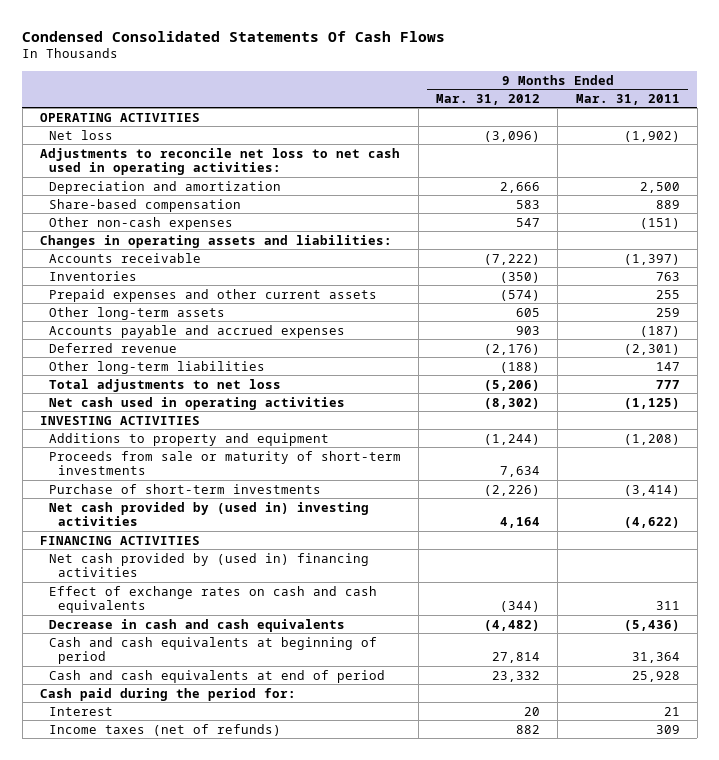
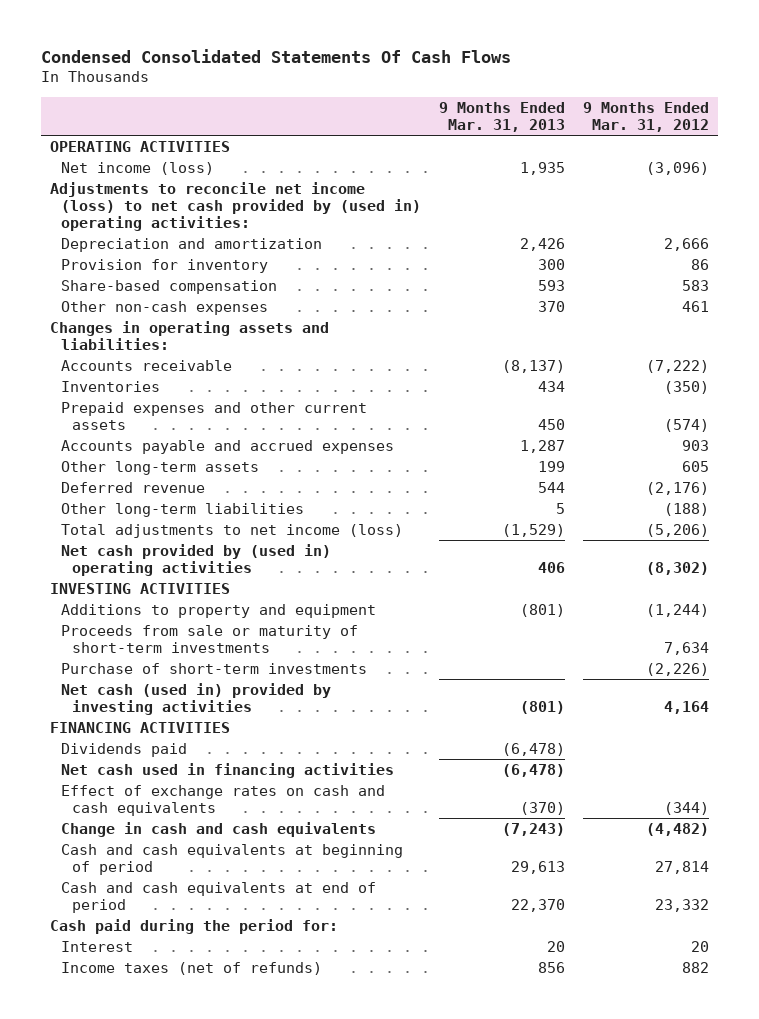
[575,93,680,105] Mar. 31, 2011 -> none
none -> [438,101,565,132] 9 Months Ended Mar. 31, 2013
[48,129,113,140] Net loss -> [60,161,214,175] Net income (loss)
[39,147,400,176] Adjustments to reconcile net loss to net cash used in operating activities: -> [49,181,421,232] Adjustments to reconcile net income (loss) to net cash provided by (used in) operating activities:
none -> [60,258,268,273] Provision for inventory
[516,217,541,227] 547 -> [681,300,709,312] 461
[48,306,225,320] Other long-term assets -> [60,460,259,475] Other long-term assets
[48,378,281,392] Total adjustments to net loss -> [60,523,403,538] Total adjustments to net income (loss)
[48,396,345,410] Net cash used in operating activities -> [60,543,331,576] Net cash provided by (used in) operating activities
[48,501,369,527] Net cash provided by (used in) investing activities -> [60,682,331,715] Net cash (used in) provided by investing activities
none -> [60,742,187,757] Dividends paid
[48,552,369,578] Net cash provided by (used in) financing activities -> [60,762,394,778] Net cash used in financing activities
[48,618,345,632] Decrease in cash and cash equivalents -> [60,821,376,837] Change in cash and cash equivalents

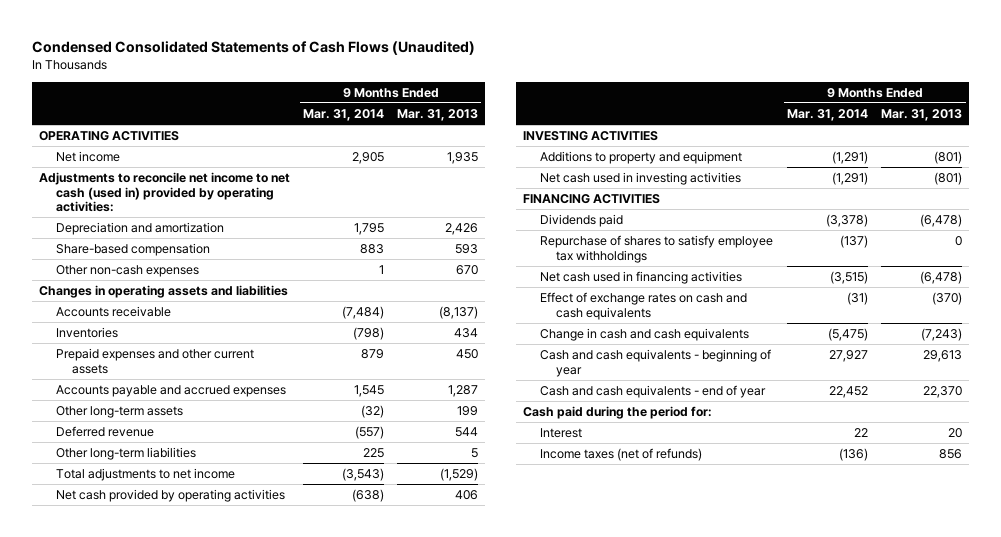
[40,49,511,64] Condensed Consolidated Statements Of Cash Flows -> [32,40,476,55] Condensed Consolidated Statements of Cash Flows (Unaudited)
[582,101,709,132] 9 Months Ended Mar. 31, 2012 -> none
none -> [302,109,384,122] Mar. 31, 2014
[60,161,214,175] Net income (loss) -> [55,151,120,163] Net income
[49,181,421,232] Adjustments to reconcile net income (loss) to net cash provided by (used in) operating activities: -> [38,172,290,213] Adjustments to reconcile net income to net cash (used in) provided by operating activities:
[60,258,268,273] Provision for inventory -> none
[537,300,565,312] 370 -> [456,265,479,276] 670
[49,320,329,350] Changes in operating assets and liabilities: -> [38,285,288,299] Changes in operating assets and liabilities
[60,523,403,538] Total adjustments to net income (loss) -> [55,468,235,482] Total adjustments to net income
[60,543,331,576] Net cash provided by (used in) operating activities -> [55,489,285,503] Net cash provided by operating activities
[60,624,358,653] Proceeds from sale or maturity of short-term investments -> none
[60,662,367,674] Purchase of short-term investments -> none
[60,682,331,715] Net cash (used in) provided by investing activities -> [539,172,741,186] Net cash used in investing activities
none -> [539,235,773,263] Repurchase of shares to satisfy employee tax withholdings
[60,843,403,875] Cash and cash equivalents at beginning of period -> [539,349,771,377] Cash and cash equivalents - beginning of year
[60,881,376,913] Cash and cash equivalents at end of period -> [539,385,766,399] Cash and cash equivalents - end of year

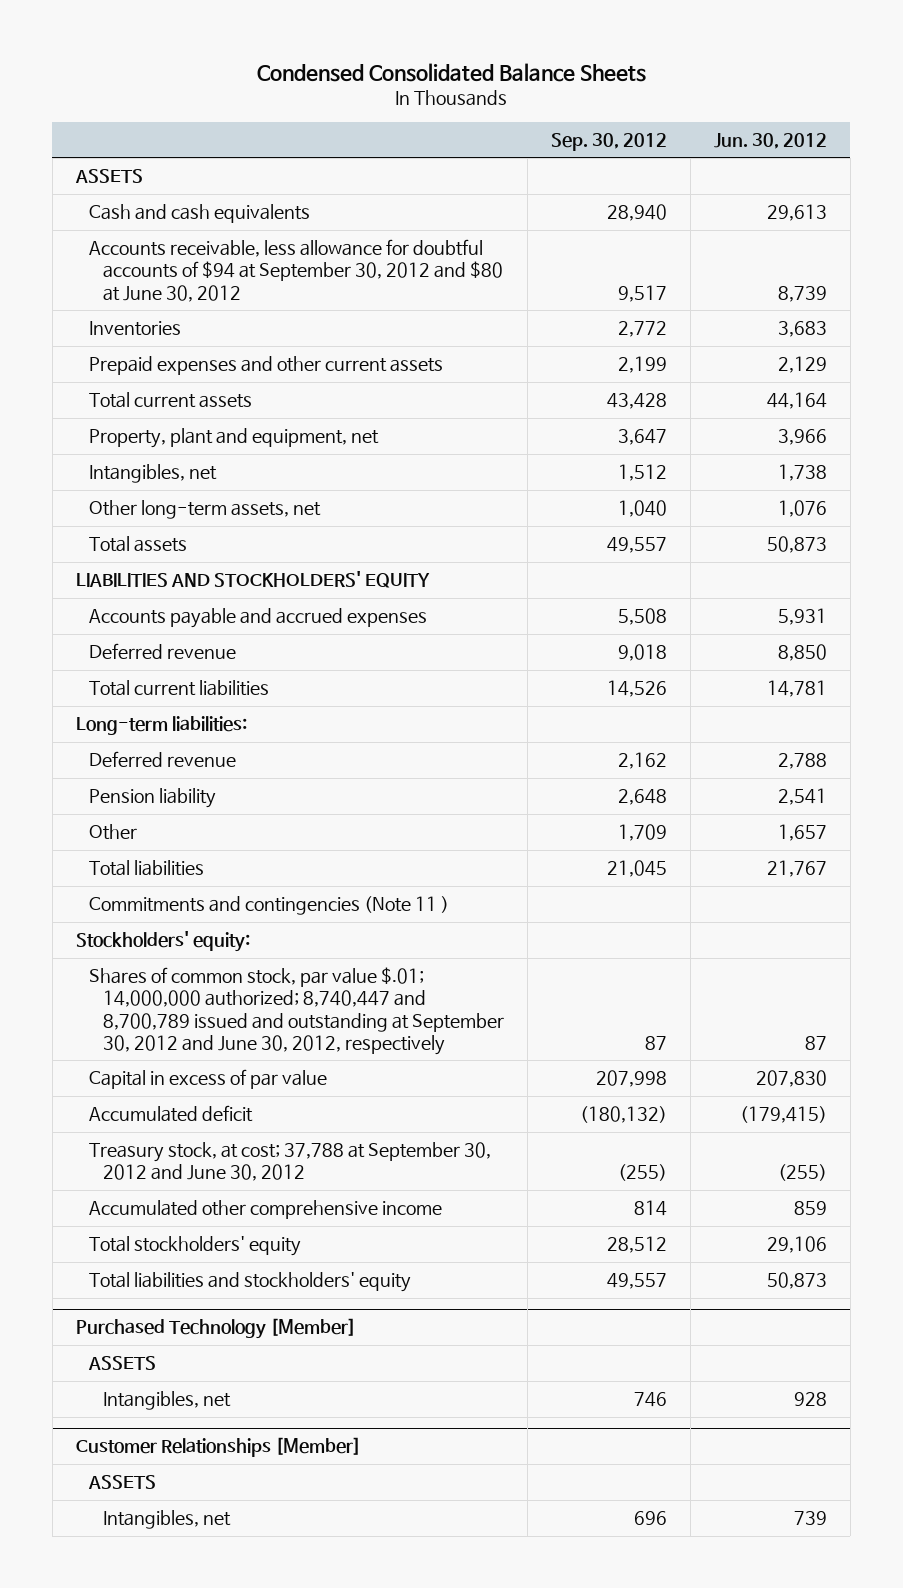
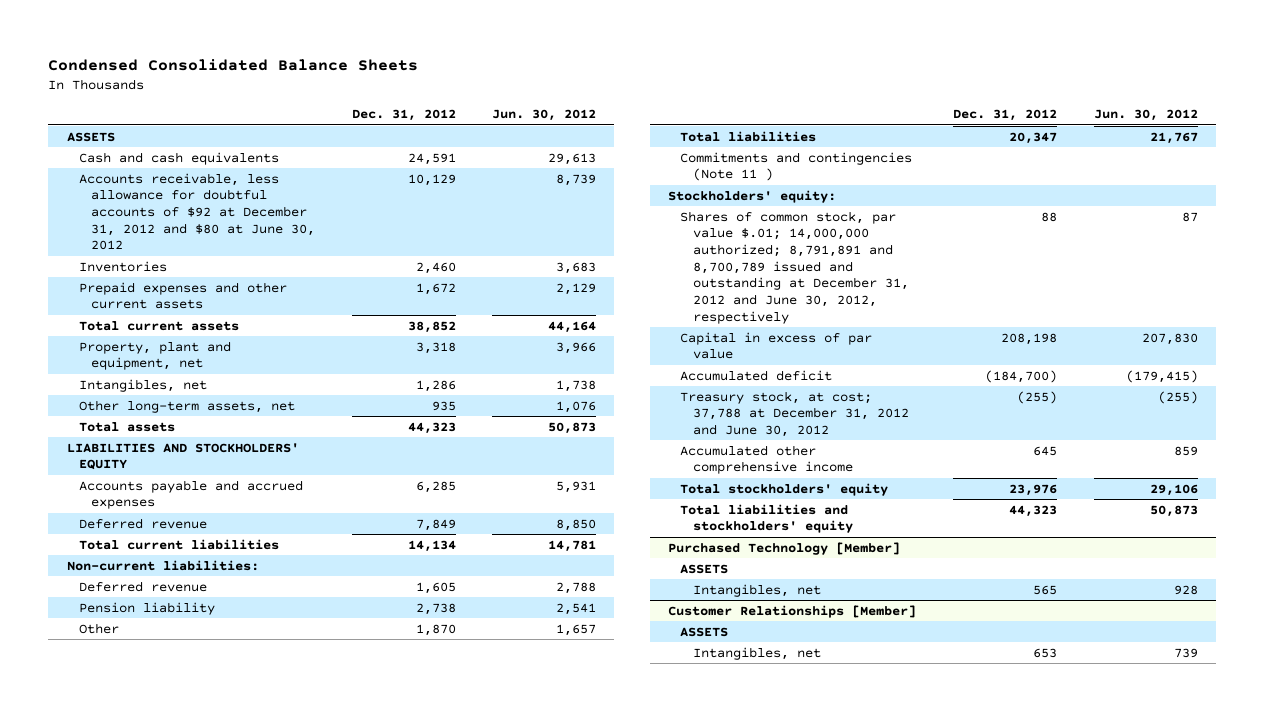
[550,132,667,151] Sep. 30, 2012 -> none
none -> [351,109,456,122] Dec. 31, 2012
[89,239,503,302] Accounts receivable, less allowance for doubtful accounts of $94 at September 30, 2012 and $80 at June 30, 2012 -> [78,172,316,251] Accounts receivable, less allowance for doubtful accounts of $92 at December 31, 2012 and $80 at June 30, 2012
[75,716,247,736] Long-term liabilities: -> [66,559,259,571] Non-current liabilities:
[89,967,504,1055] Shares of common stock, par value $.01; 14,000,000 authorized; 8,740,447 and 8,700,789 issued and outstanding at September 30, 2012 and June 30, 2012, respectively -> [680,210,909,324] Shares of common stock, par value $.01; 14,000,000 authorized; 8,791,891 and 8,700,789 issued and outstanding at December 31, 2012 and June 30, 2012, respectively
[89,1142,492,1182] Treasury stock, at cost; 37,788 at September 30, 2012 and June 30, 2012 -> [680,390,909,438] Treasury stock, at cost; 37,788 at December 31, 2012 and June 30, 2012

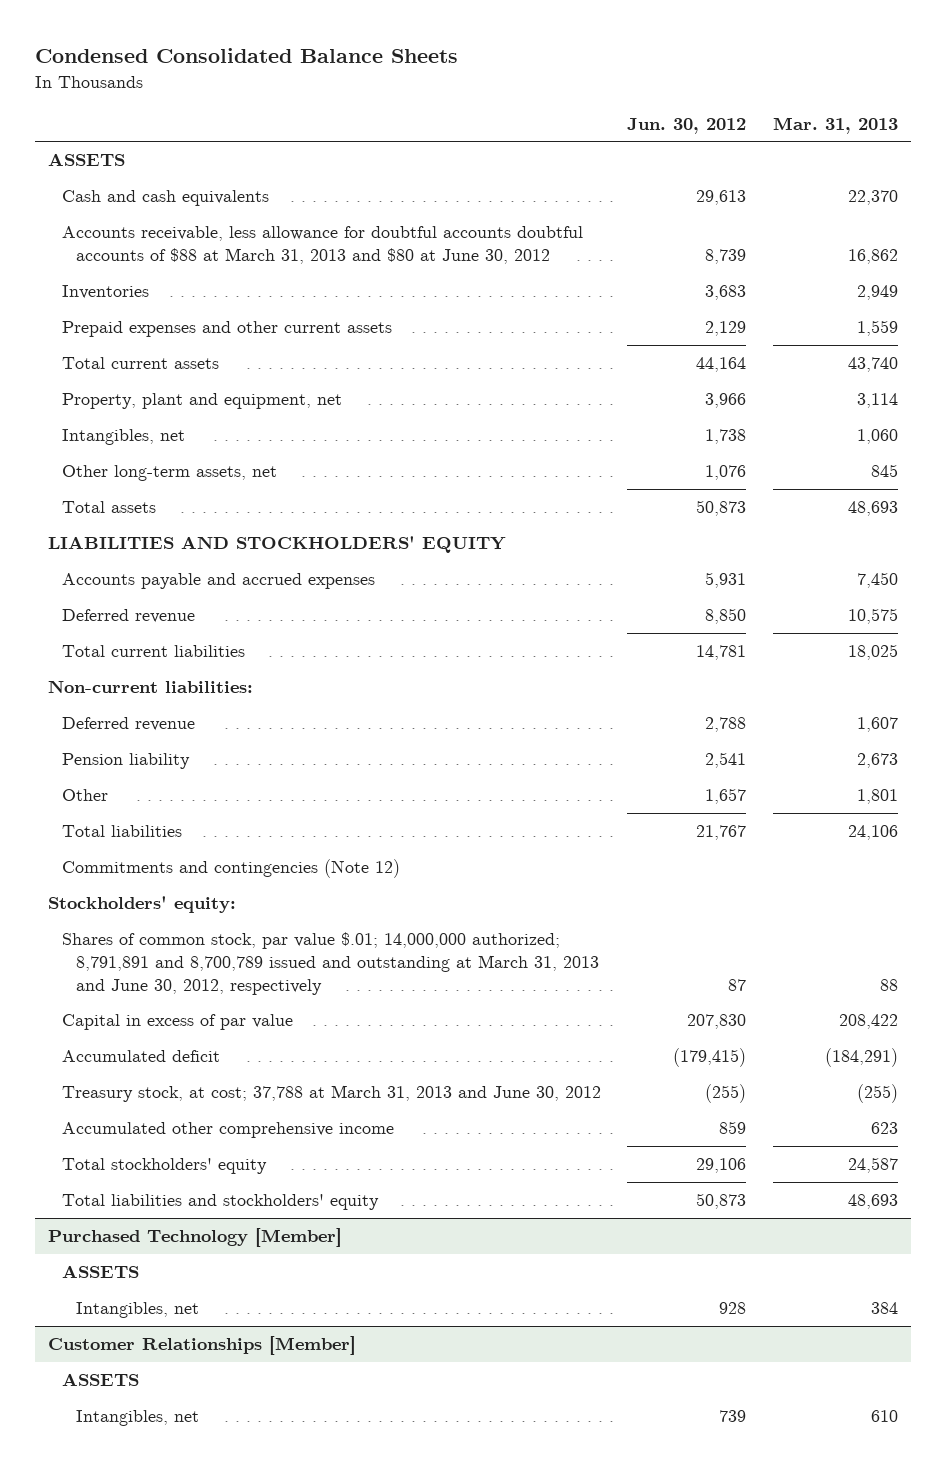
[351,109,456,122] Dec. 31, 2012 -> none
none -> [772,116,898,134] Mar. 31, 2013
[78,172,316,251] Accounts receivable, less allowance for doubtful accounts of $92 at December 31, 2012 and $80 at June 30, 2012 -> [61,226,583,264] Accounts receivable, less allowance for doubtful accounts doubtful accounts of $88 at March 31, 2013 and $80 at June 30, 2012
[680,151,913,182] Commitments and contingencies (Note 11 ) -> [61,859,400,879] Commitments and contingencies (Note 12)
[680,210,909,324] Shares of common stock, par value $.01; 14,000,000 authorized; 8,791,891 and 8,700,789 issued and outstanding at December 31, 2012 and June 30, 2012, respectively -> [61,932,599,995] Shares of common stock, par value $.01; 14,000,000 authorized; 8,791,891 and 8,700,789 issued and outstanding at March 31, 2013 and June 30, 2012, respectively
[680,390,909,438] Treasury stock, at cost; 37,788 at December 31, 2012 and June 30, 2012 -> [61,1085,601,1103] Treasury stock, at cost; 37,788 at March 31, 2013 and June 30, 2012

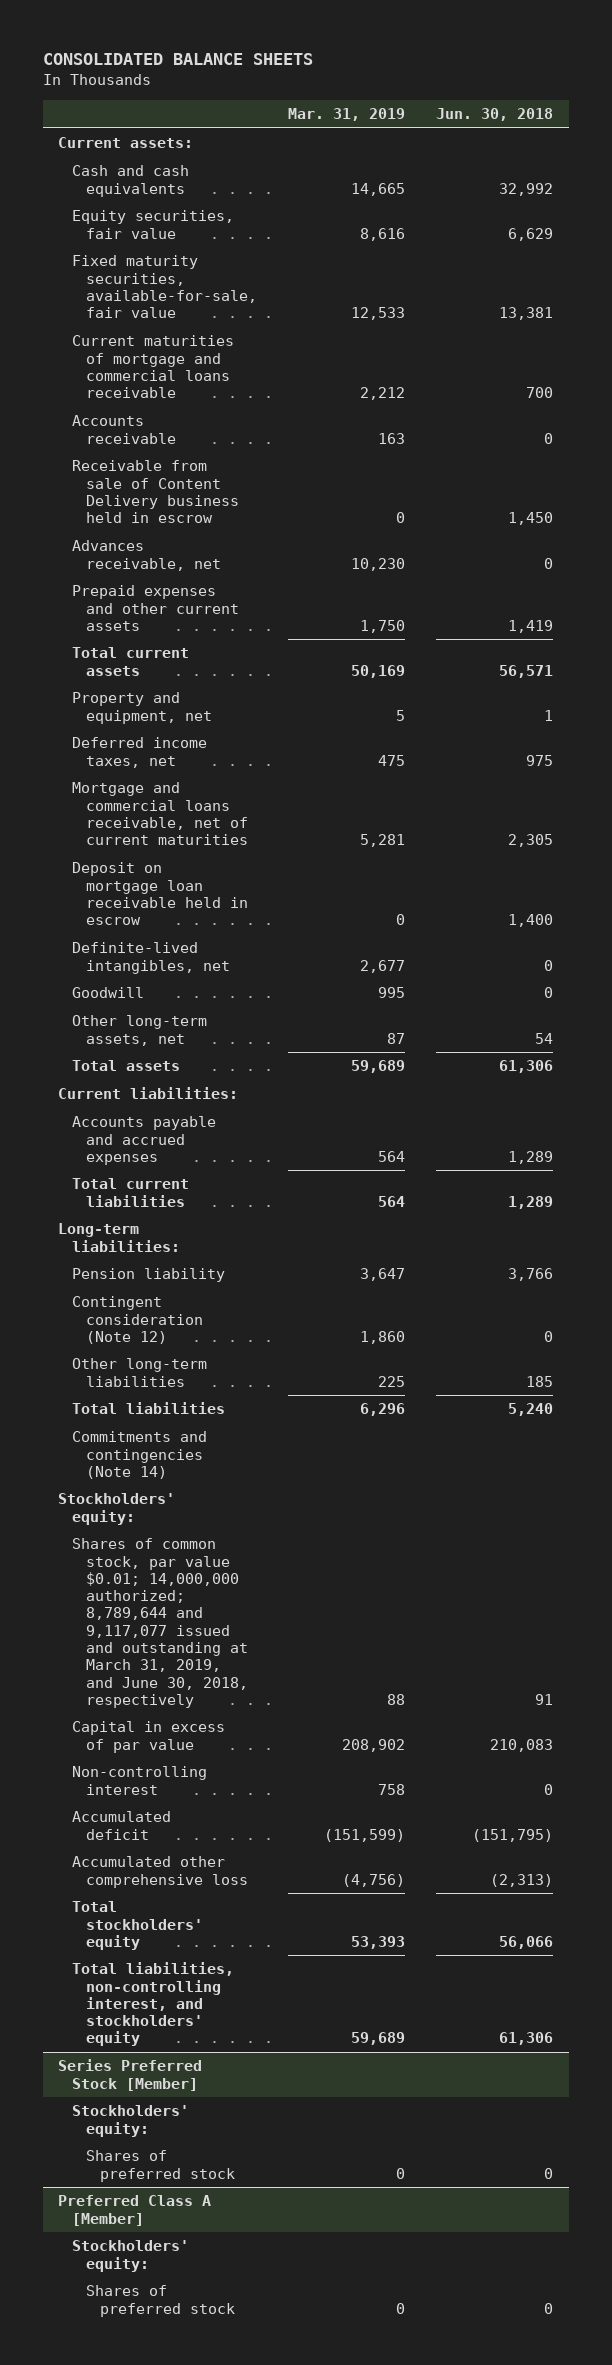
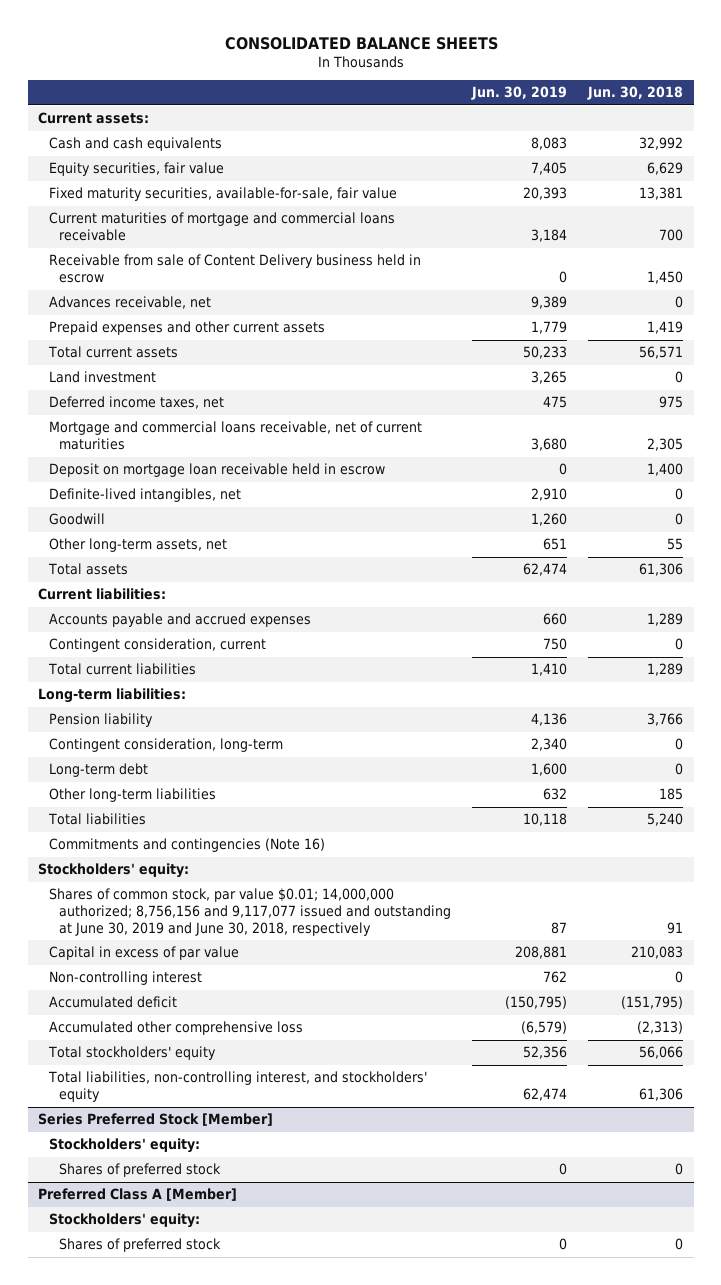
[288,108,406,122] Mar. 31, 2019 -> none
none -> [470,86,567,101] Jun. 30, 2019
[72,415,177,444] Accounts receivable -> none
[72,692,213,724] Property and equipment, net -> none
none -> [48,371,156,384] Land investment
[535,1032,554,1044] 54 -> [667,538,684,551] 55
none -> [48,638,266,653] Contingent consideration, current
[72,1296,204,1344] Contingent consideration (Note 12) -> [48,738,283,753] Contingent consideration, long-term
none -> [48,763,148,778] Long-term debt
[72,1431,208,1479] Commitments and contingencies (Note 14) -> [48,838,325,853] Commitments and contingencies (Note 16)
[72,1538,249,1708] Shares of common stock, par value $0.01; 14,000,000 authorized; 8,789,644 and 9,117,077 issued and outstanding at March 31, 2019, and June 30, 2018, respectively -> [48,888,451,936] Shares of common stock, par value $0.01; 14,000,000 authorized; 8,756,156 and 9,117,077 issued and outstanding at June 30, 2019 and June 30, 2018, respectively

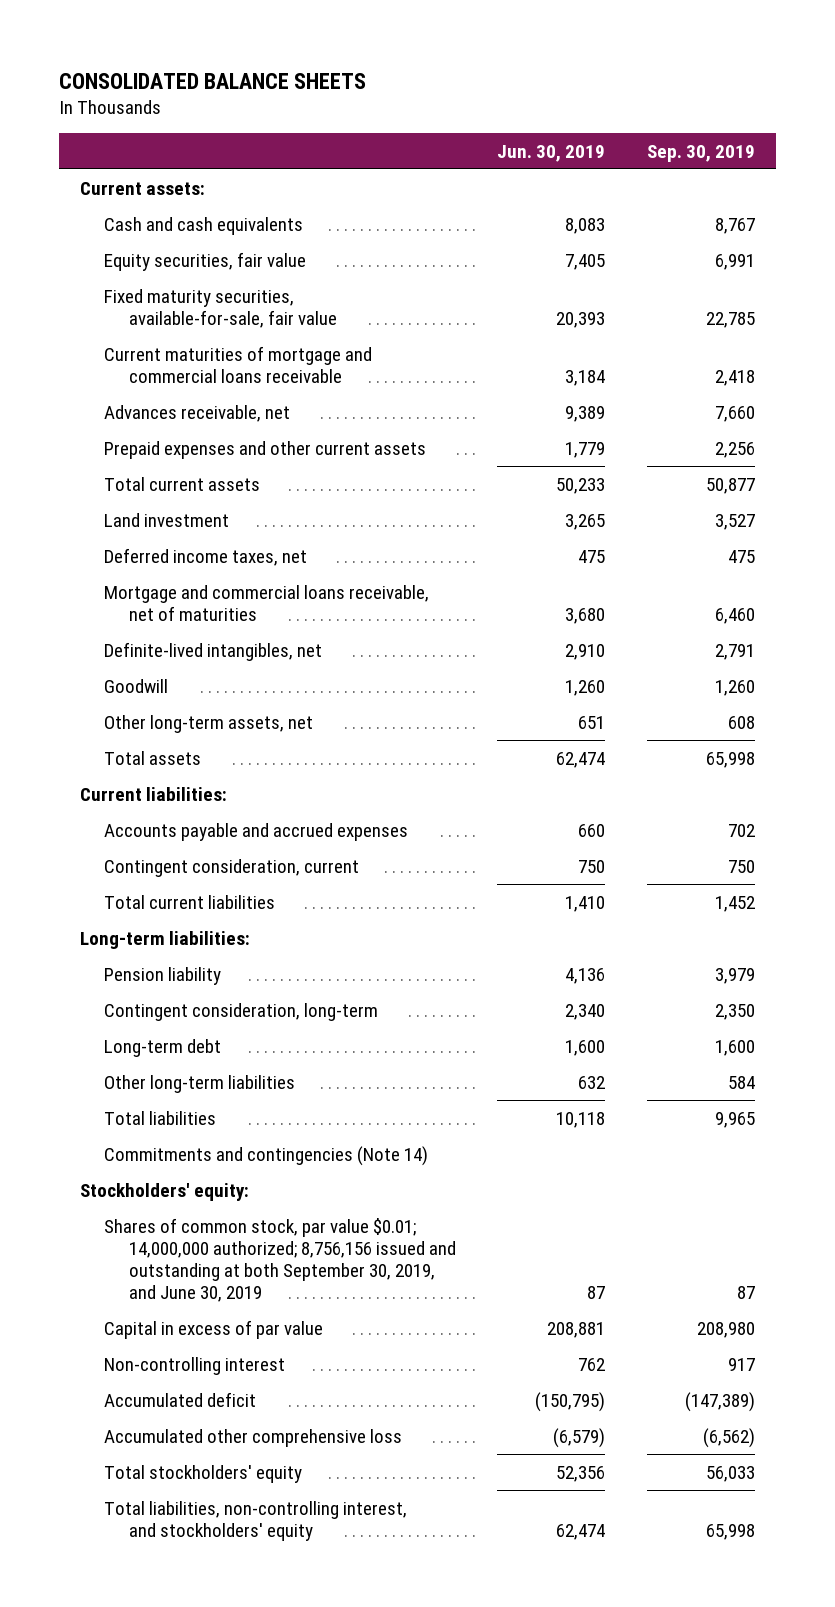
[587,86,684,101] Jun. 30, 2018 -> none
none -> [646,144,755,162] Sep. 30, 2019
[48,254,421,284] Receivable from sale of Content Delivery business held in escrow -> none
[48,463,385,478] Deposit on mortgage loan receivable held in escrow -> none
[48,421,422,451] Mortgage and commercial loans receivable, net of current maturities -> [104,584,430,621] Mortgage and commercial loans receivable, net of maturities
[48,838,325,853] Commitments and contingencies (Note 16) -> [104,1145,429,1166] Commitments and contingencies (Note 14)
[48,888,451,936] Shares of common stock, par value $0.01; 14,000,000 authorized; 8,756,156 and 9,117,077 issued and outstanding at June 30, 2019 and June 30, 2018, respectively -> [104,1217,456,1302] Shares of common stock, par value $0.01; 14,000,000 authorized; 8,756,156 issued and outstanding at both September 30, 2019, and June 30, 2019
[38,1113,274,1127] Series Preferred Stock [Member] -> none
[48,1138,200,1154] Stockholders' equity: -> none
[58,1163,221,1178] Shares of preferred stock -> none
[38,1188,238,1202] Preferred Class A [Member] -> none
[48,1213,200,1229] Stockholders' equity: -> none
[58,1238,221,1253] Shares of preferred stock -> none

